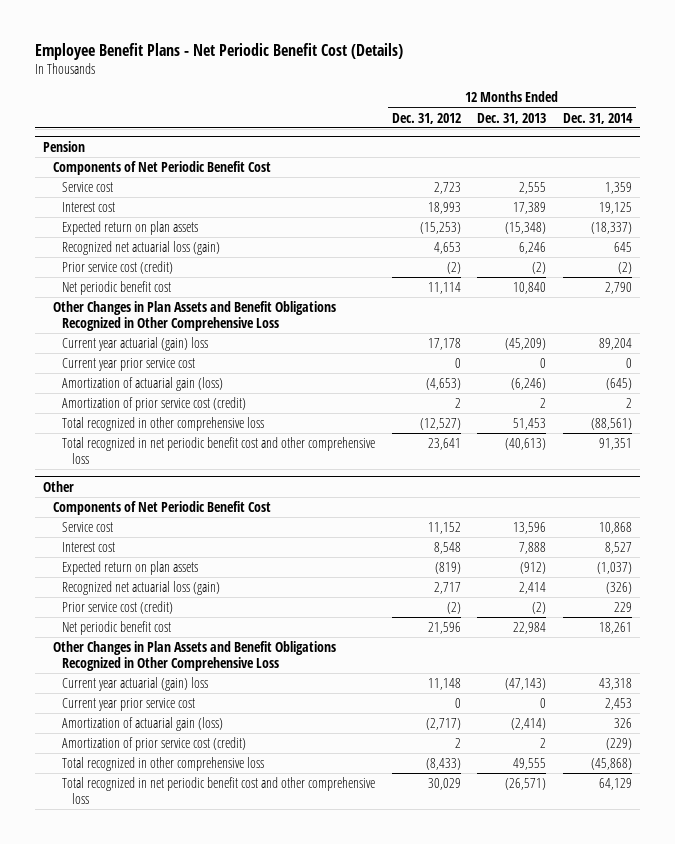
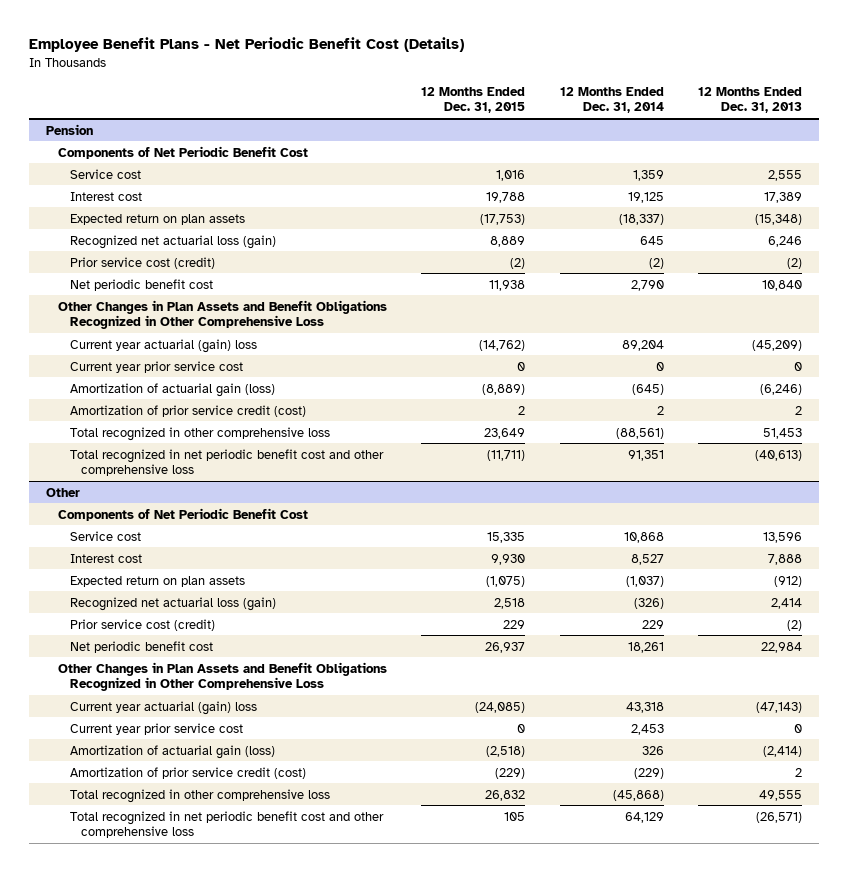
[391,112,461,124] Dec. 31, 2012 -> none
none -> [421,86,526,114] 12 Months Ended Dec. 31, 2015
[62,396,247,411] Amortization of prior service cost (credit) -> [69,404,306,417] Amortization of prior service credit (cost)
[62,736,247,751] Amortization of prior service cost (credit) -> [69,766,306,779] Amortization of prior service credit (cost)

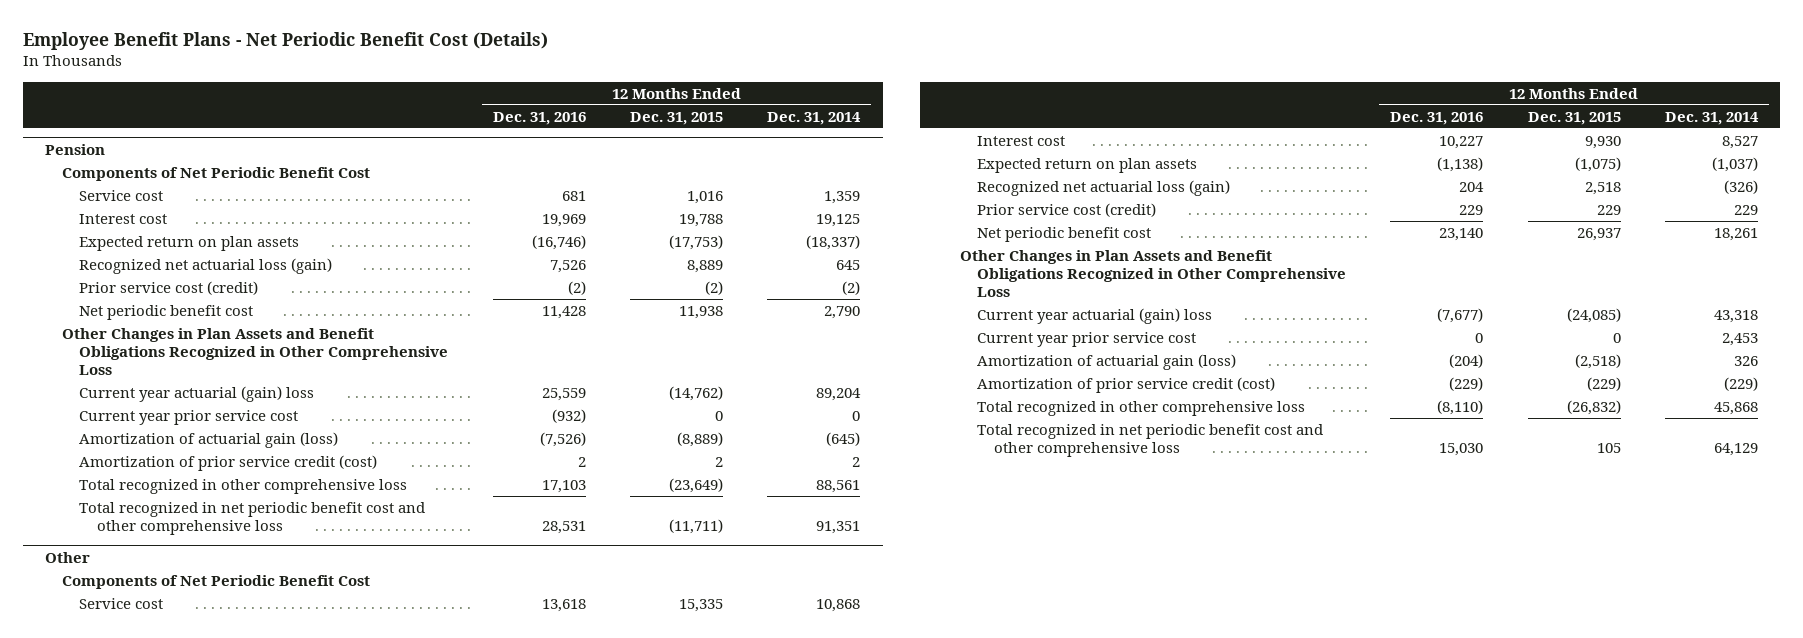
[697,86,802,114] 12 Months Ended Dec. 31, 2013 -> none
none -> [492,111,586,125] Dec. 31, 2016
[484,427,526,439] 23,649 -> [669,478,724,494] (23,649)
[615,427,664,439] (88,561) -> [816,480,861,494] 88,561
[485,789,526,801] 26,832 -> [1566,400,1621,416] (26,832)
[612,789,664,801] (45,868) -> [1714,402,1759,416] 45,868

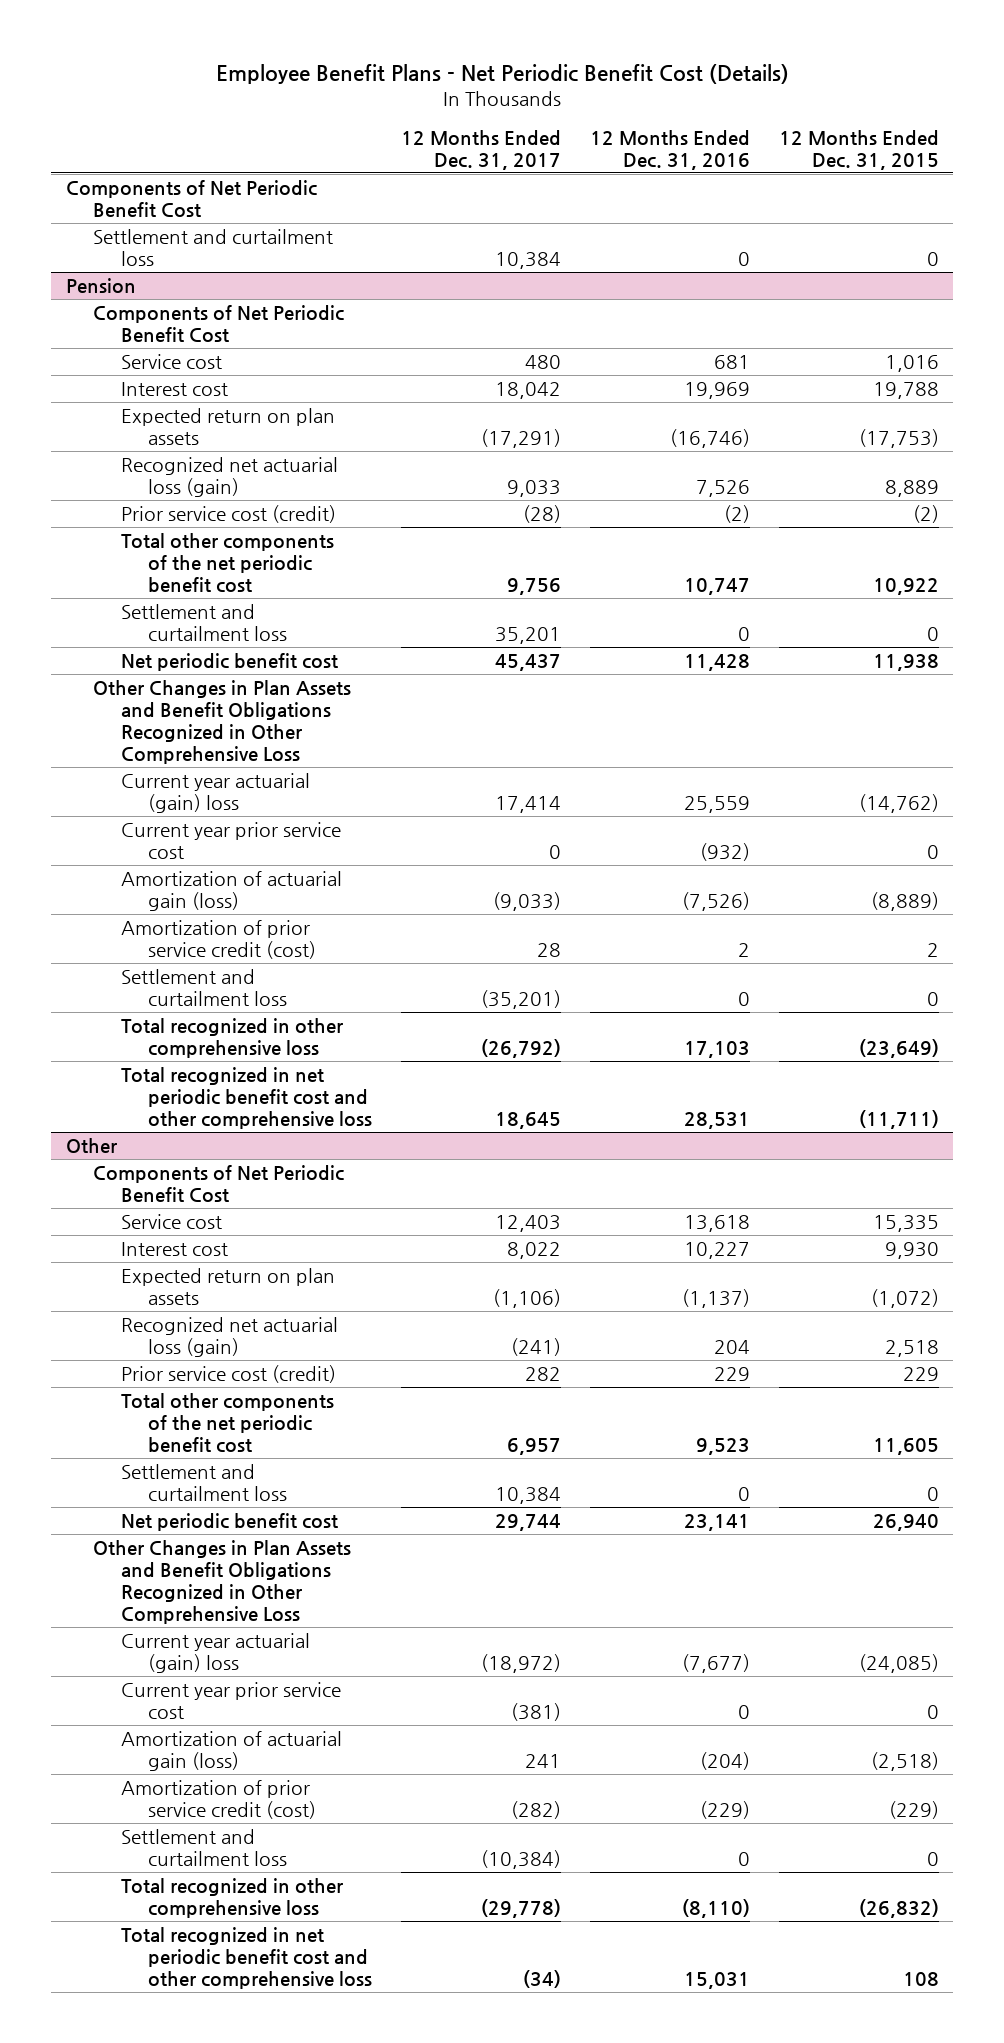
[767,111,862,125] Dec. 31, 2014 -> none
none -> [401,129,562,170] 12 Months Ended Dec. 31, 2017
none -> [65,180,317,218] Components of Net Periodic Benefit Cost
none -> [93,229,334,267] Settlement and curtailment loss
none -> [120,533,334,593] Total other components of the net periodic benefit cost
none -> [120,604,288,642] Settlement and curtailment loss
none -> [120,969,288,1007] Settlement and curtailment loss
[1437,157,1484,173] (1,138) -> [681,1289,750,1309] (1,137)
[1574,157,1621,173] (1,075) -> [870,1289,939,1309] (1,072)
none -> [120,1393,334,1453] Total other components of the net periodic benefit cost
none -> [120,1464,288,1502] Settlement and curtailment loss
[1439,228,1484,242] 23,140 -> [683,1514,750,1532] 23,141
[1576,228,1621,242] 26,937 -> [872,1514,939,1532] 26,940
none -> [120,1829,288,1867] Settlement and curtailment loss
[1439,443,1484,457] 15,030 -> [683,1971,750,1989] 15,031
[1596,443,1621,454] 105 -> [902,1971,939,1986] 108

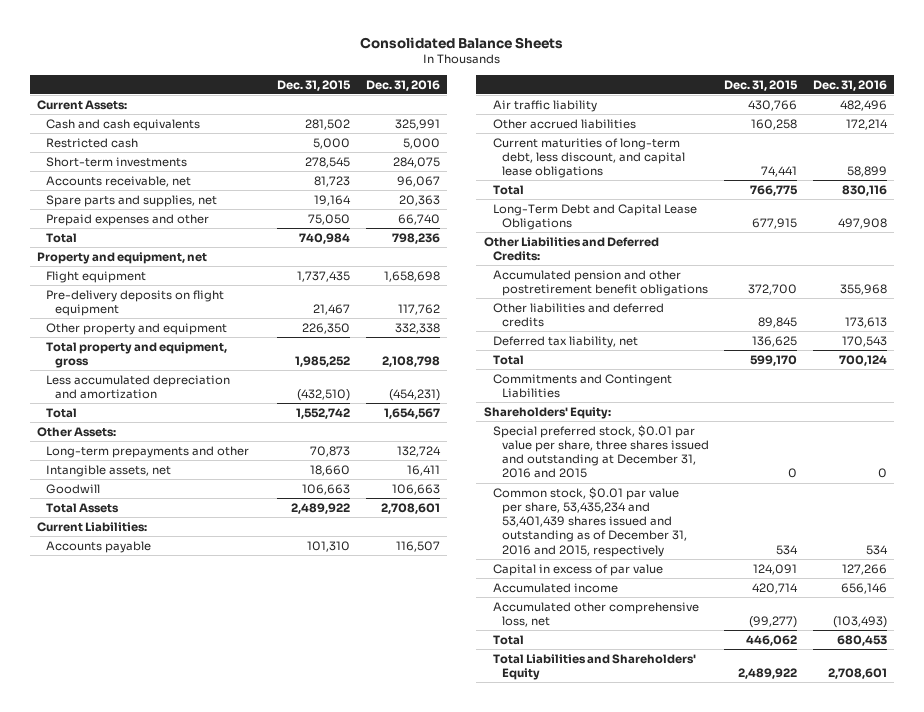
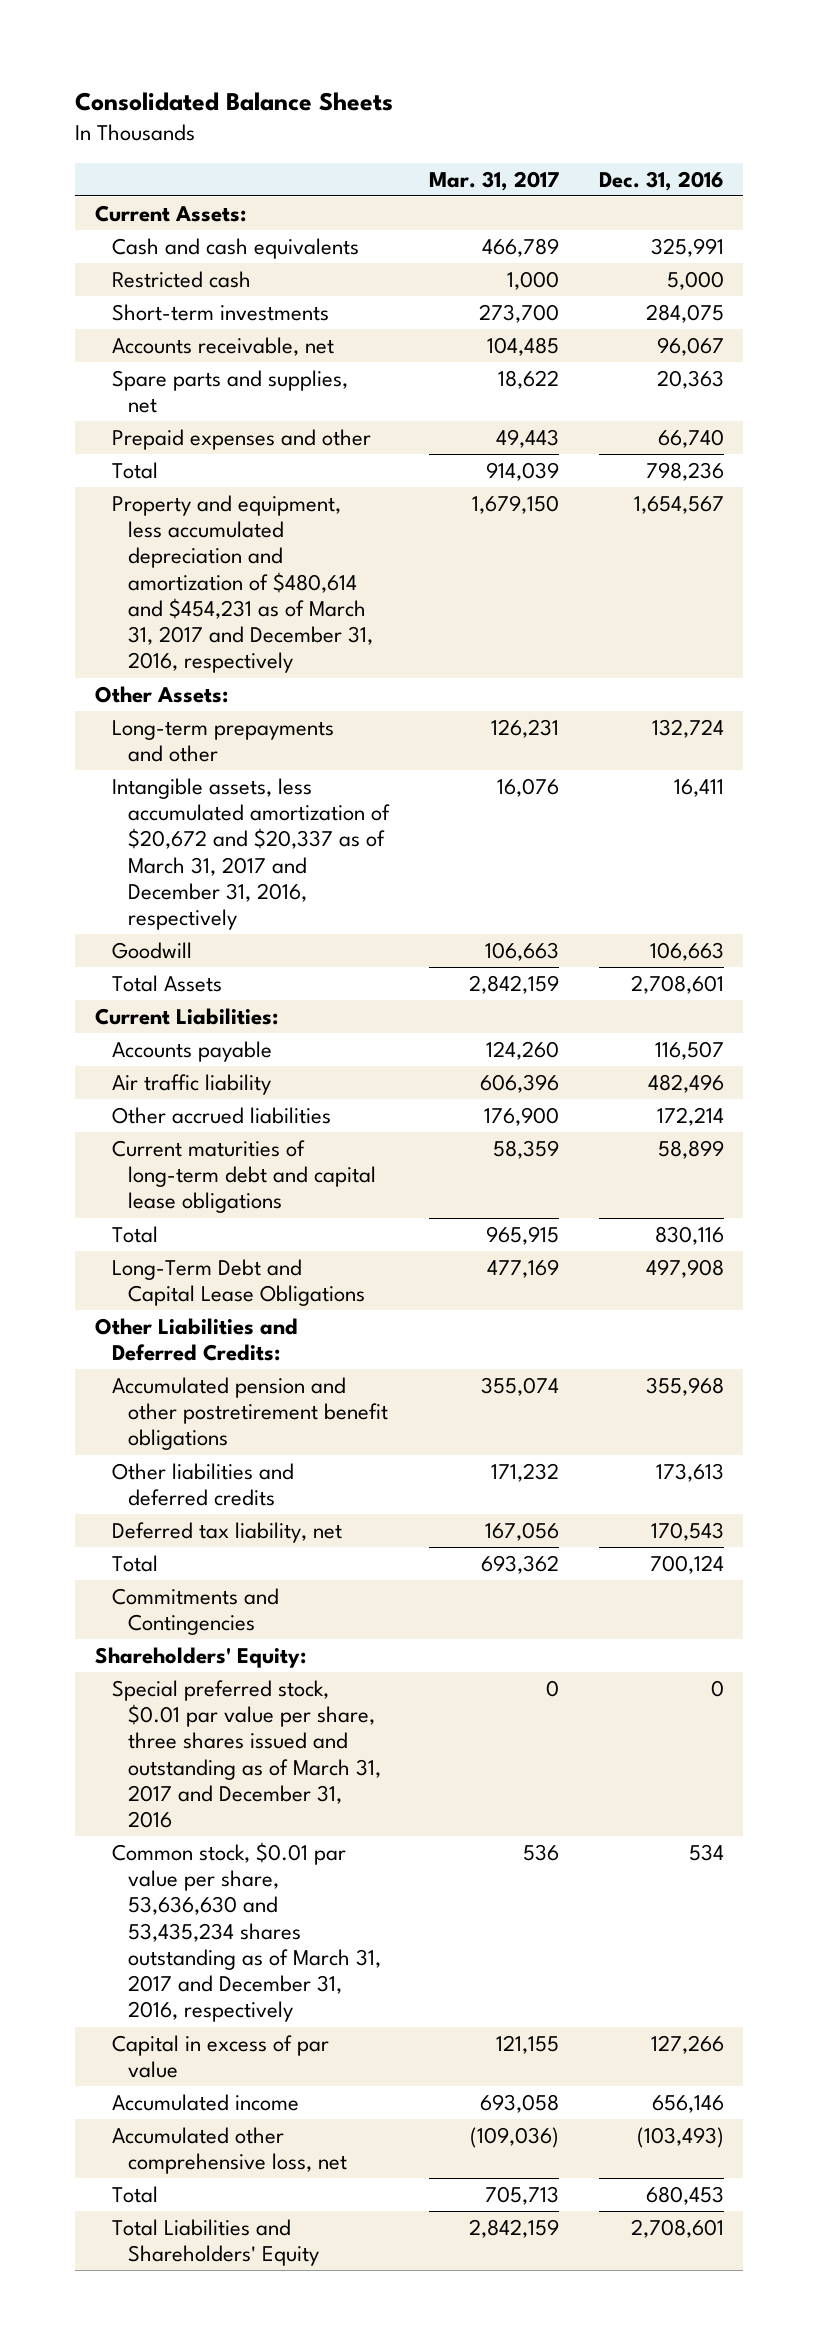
[277,79,352,91] Dec. 31, 2015 -> none
none -> [428,170,559,191] Mar. 31, 2017
[37,251,208,264] Property and equipment, net -> none
[45,270,146,283] Flight equipment -> none
[45,289,224,316] Pre-delivery deposits on flight equipment -> none
[45,322,227,335] Other property and equipment -> none
[45,341,227,368] Total property and equipment, gross -> none
[45,374,230,399] Less accumulated depreciation and amortization -> none
[45,407,77,418] Total -> [111,494,374,674] Property and equipment, less accumulated depreciation and amortization of $480,614 and $454,231 as of March 31, 2017 and December 31, 2016, respectively
[45,464,171,477] Intangible assets, net -> [111,777,391,931] Intangible assets, less accumulated amortization of $20,672 and $20,337 as of March 31, 2017 and December 31, 2016, respectively
[492,137,685,179] Current maturities of long-term debt, less discount, and capital lease obligations -> [111,1139,377,1214] Current maturities of long-term debt and capital lease obligations
[492,373,672,398] Commitments and Contingent Liabilities -> [111,1587,279,1636] Commitments and Contingencies
[492,424,709,479] Special preferred stock, $0.01 par value per share, three shares issued and outstanding at December 31, 2016 and 2015 -> [111,1679,382,1829] Special preferred stock, $0.01 par value per share, three shares issued and outstanding as of March 31, 2017 and December 31, 2016
[492,486,687,557] Common stock, $0.01 par value per share, 53,435,234 and 53,401,439 shares issued and outstanding as of December 31, 2016 and 2015, respectively -> [111,1841,382,2023] Common stock, $0.01 par value per share, 53,636,630 and 53,435,234 shares outstanding as of March 31, 2017 and December 31, 2016, respectively

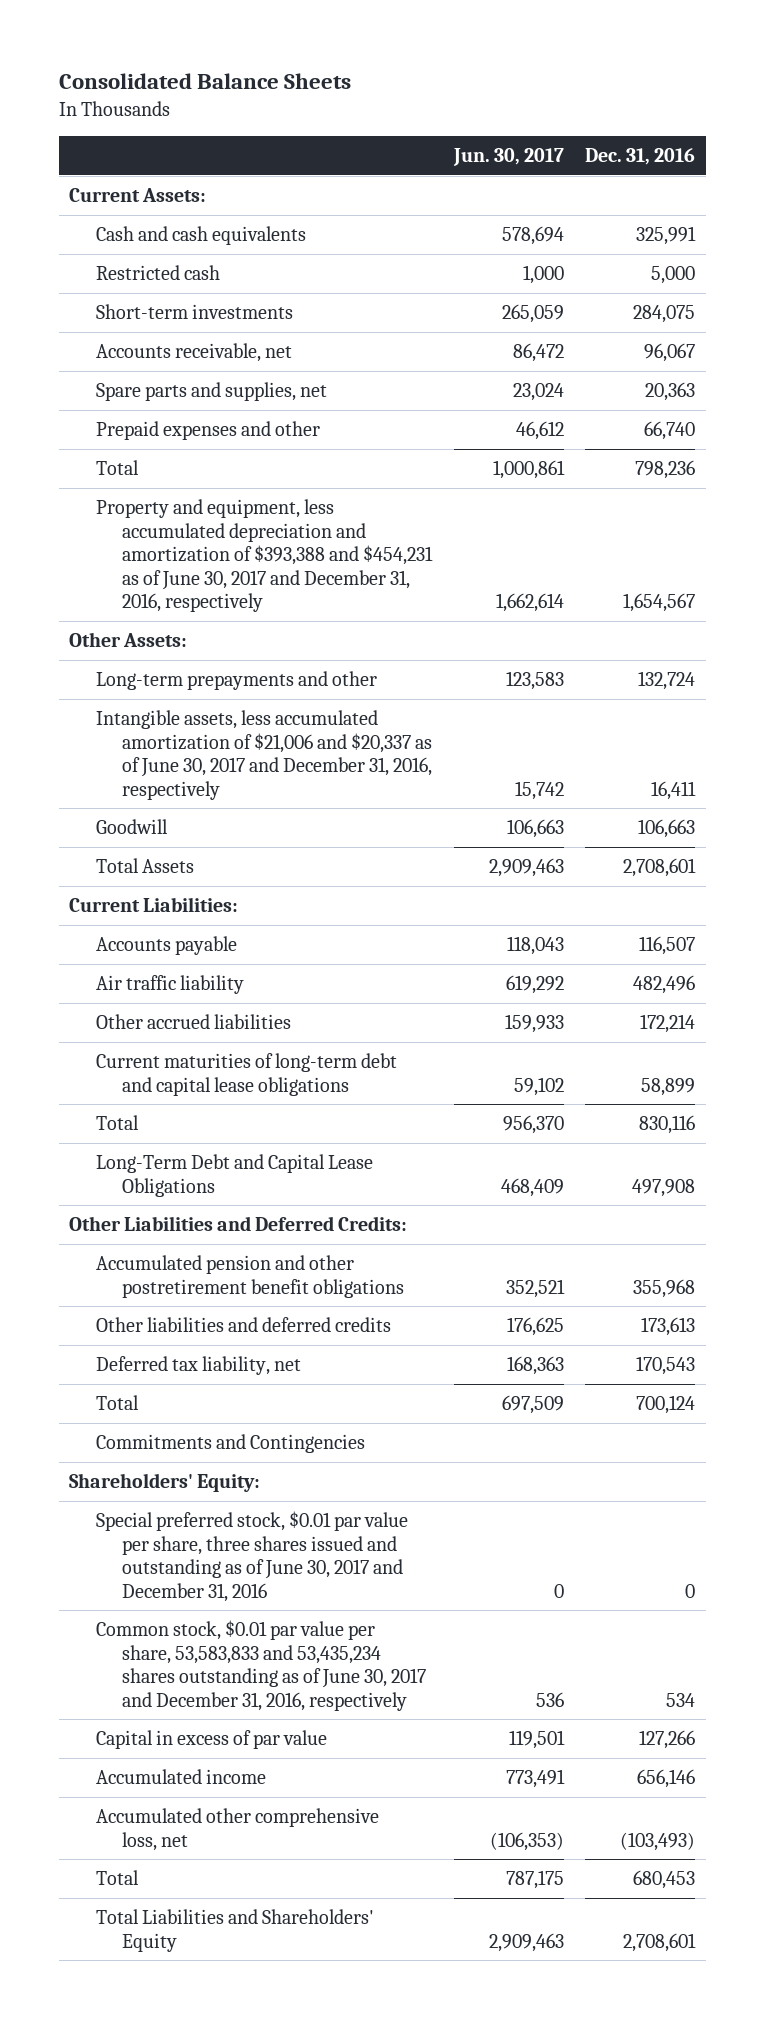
[428,170,559,191] Mar. 31, 2017 -> none
none -> [452,147,564,166] Jun. 30, 2017
[111,494,374,674] Property and equipment, less accumulated depreciation and amortization of $480,614 and $454,231 as of March 31, 2017 and December 31, 2016, respectively -> [95,499,434,613] Property and equipment, less accumulated depreciation and amortization of $393,388 and $454,231 as of June 30, 2017 and December 31, 2016, respectively
[111,777,391,931] Intangible assets, less accumulated amortization of $20,672 and $20,337 as of March 31, 2017 and December 31, 2016, respectively -> [95,710,433,800] Intangible assets, less accumulated amortization of $21,006 and $20,337 as of June 30, 2017 and December 31, 2016, respectively
[111,1679,382,1829] Special preferred stock, $0.01 par value per share, three shares issued and outstanding as of March 31, 2017 and December 31, 2016 -> [95,1511,408,1602] Special preferred stock, $0.01 par value per share, three shares issued and outstanding as of June 30, 2017 and December 31, 2016
[111,1841,382,2023] Common stock, $0.01 par value per share, 53,636,630 and 53,435,234 shares outstanding as of March 31, 2017 and December 31, 2016, respectively -> [95,1620,427,1711] Common stock, $0.01 par value per share, 53,583,833 and 53,435,234 shares outstanding as of June 30, 2017 and December 31, 2016, respectively

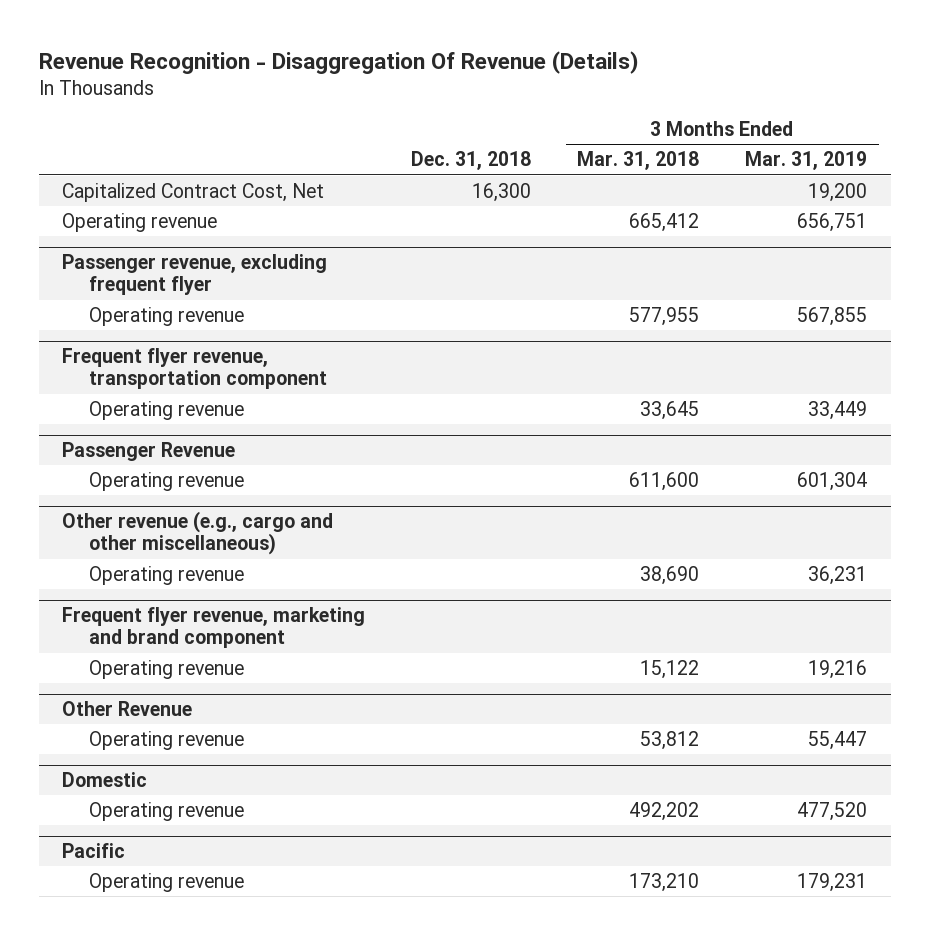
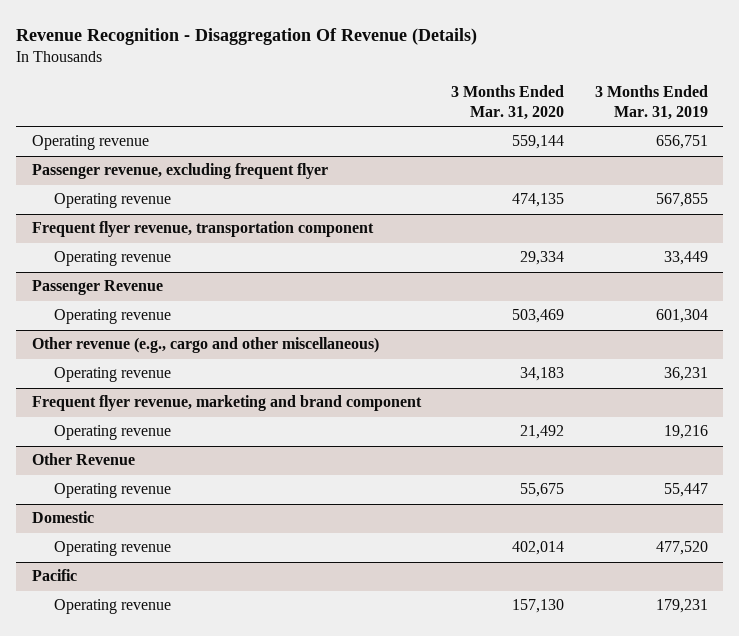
[410,151,531,171] Dec. 31, 2018 -> none
[577,151,700,171] Mar. 31, 2018 -> none
none -> [451,85,565,121] 3 Months Ended Mar. 31, 2020
[61,182,324,202] Capitalized Contract Cost, Net -> none

